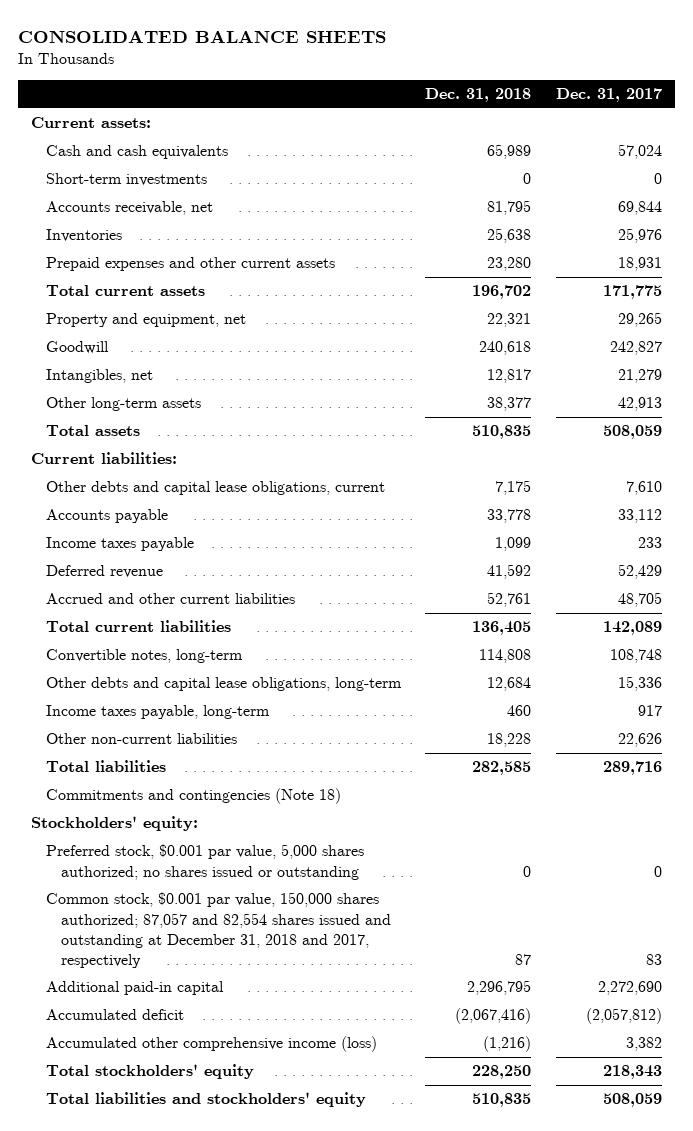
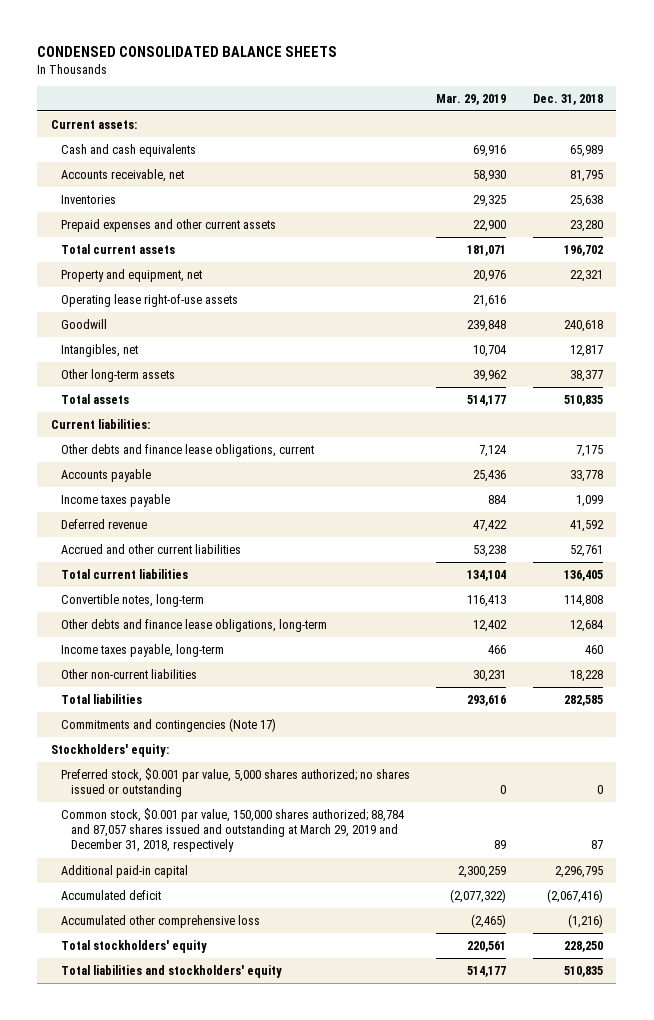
[18,29,387,43] CONSOLIDATED BALANCE SHEETS -> [37,45,338,57] CONDENSED CONSOLIDATED BALANCE SHEETS
[556,88,663,103] Dec. 31, 2017 -> none
none -> [436,93,507,105] Mar. 29, 2019
[45,173,207,187] Short-term investments -> none
none -> [60,293,238,307] Operating lease right-of-use assets
[45,481,385,496] Other debts and capital lease obligations, current -> [60,443,314,457] Other debts and finance lease obligations, current
[45,677,402,692] Other debts and capital lease obligations, long-term -> [60,618,327,632] Other debts and finance lease obligations, long-term
[45,788,341,805] Commitments and contingencies (Note 18) -> [60,717,276,732] Commitments and contingencies (Note 17)
[45,892,391,968] Common stock, $0.001 par value, 150,000 shares authorized; 87,057 and 82,554 shares issued and outstanding at December 31, 2018 and 2017, respectively -> [60,807,404,853] Common stock, $0.001 par value, 150,000 shares authorized; 88,784 and 87,057 shares issued and outstanding at March 29, 2019 and December 31, 2018, respectively
[45,1036,377,1053] Accumulated other comprehensive income (loss) -> [60,914,260,928] Accumulated other comprehensive loss

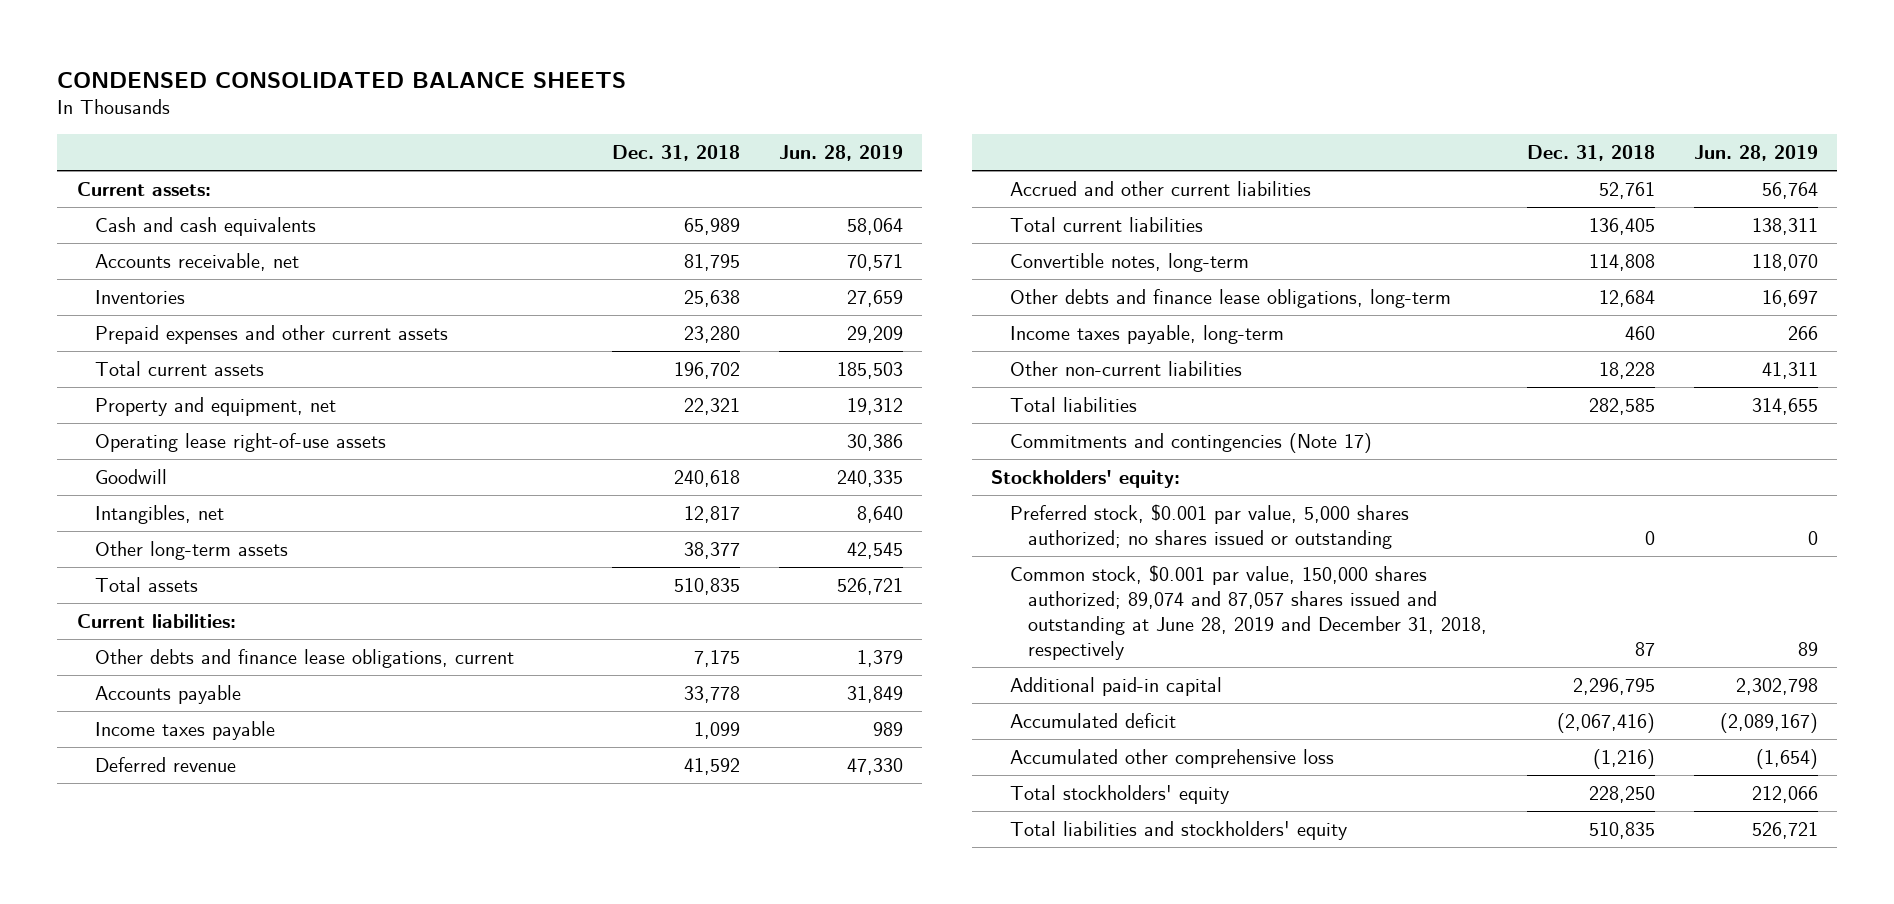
[436,93,507,105] Mar. 29, 2019 -> none
none -> [778,145,903,162] Jun. 28, 2019
[60,807,404,853] Common stock, $0.001 par value, 150,000 shares authorized; 88,784 and 87,057 shares issued and outstanding at March 29, 2019 and December 31, 2018, respectively -> [1009,564,1488,660] Common stock, $0.001 par value, 150,000 shares authorized; 89,074 and 87,057 shares issued and outstanding at June 28, 2019 and December 31, 2018, respectively

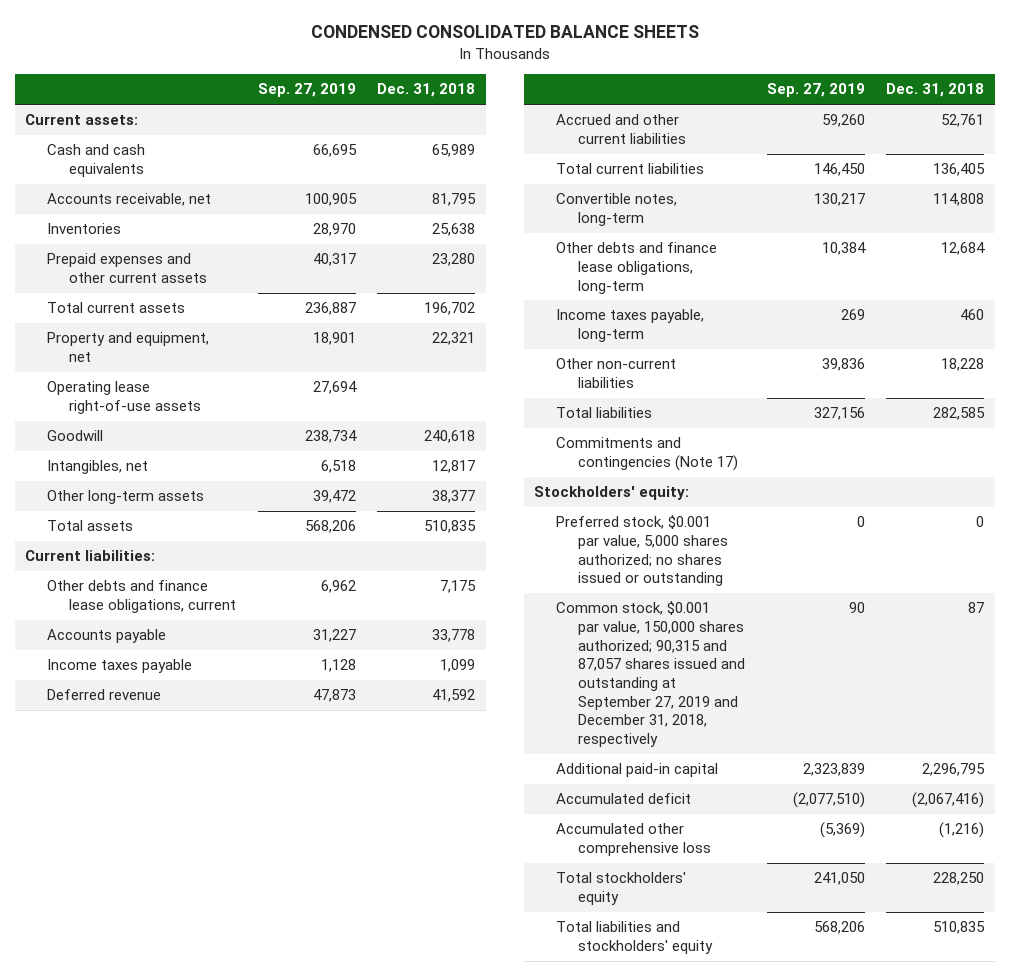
[778,145,903,162] Jun. 28, 2019 -> none
none -> [257,83,356,98] Sep. 27, 2019
[1009,564,1488,660] Common stock, $0.001 par value, 150,000 shares authorized; 89,074 and 87,057 shares issued and outstanding at June 28, 2019 and December 31, 2018, respectively -> [556,601,746,748] Common stock, $0.001 par value, 150,000 shares authorized; 90,315 and 87,057 shares issued and outstanding at September 27, 2019 and December 31, 2018, respectively

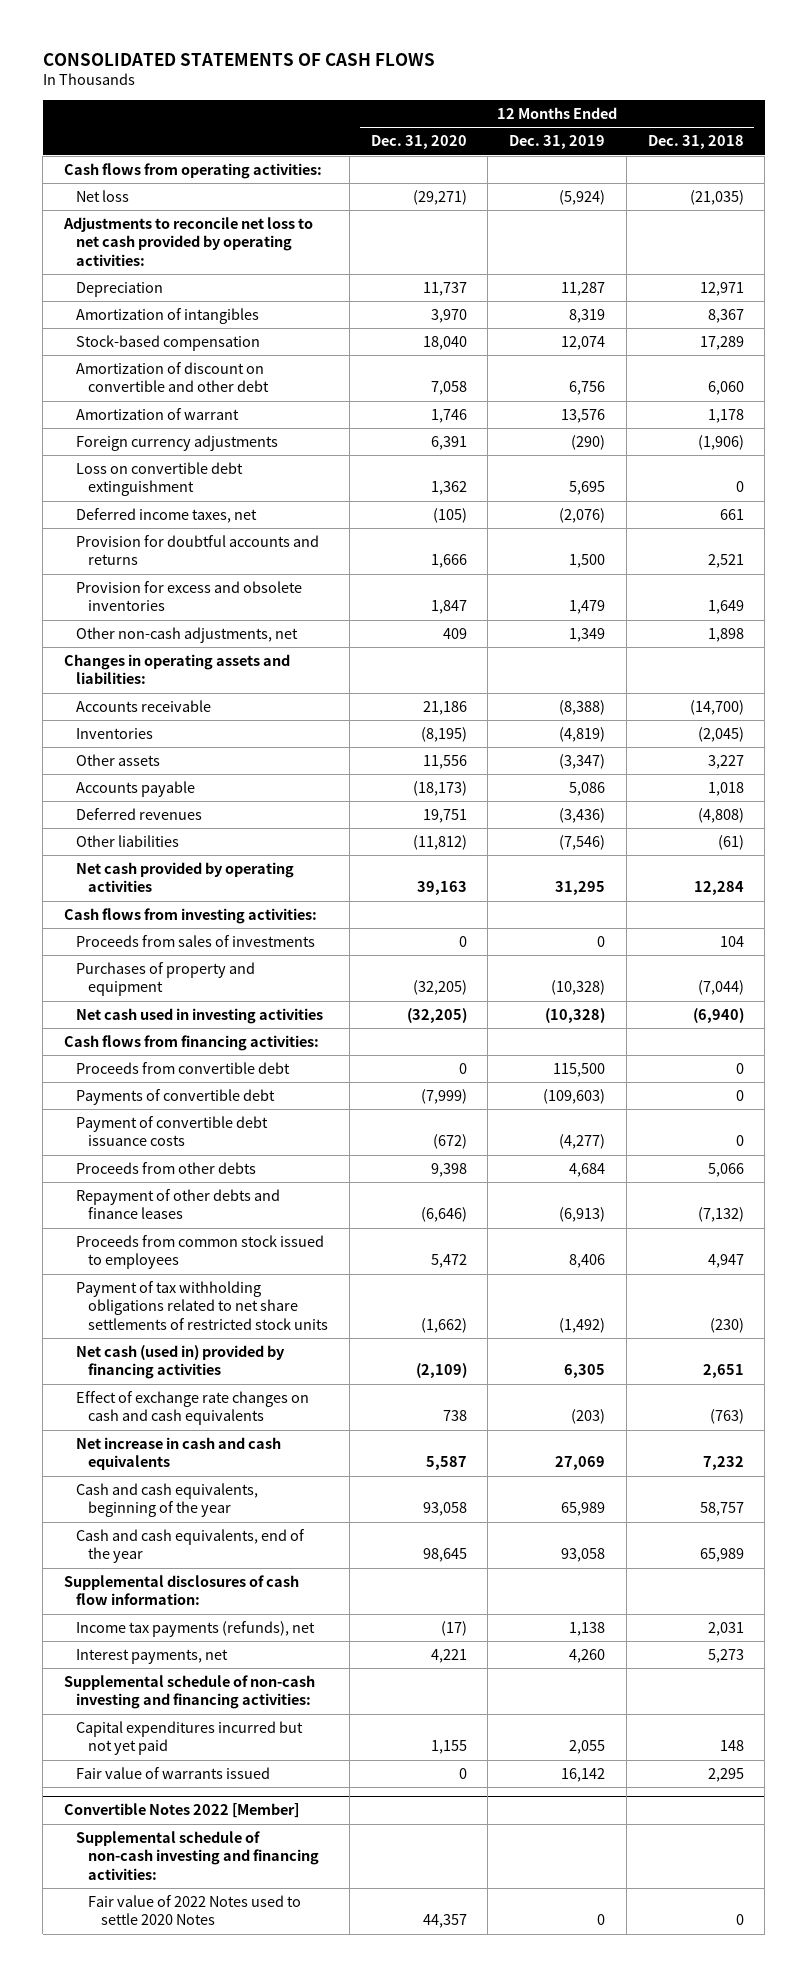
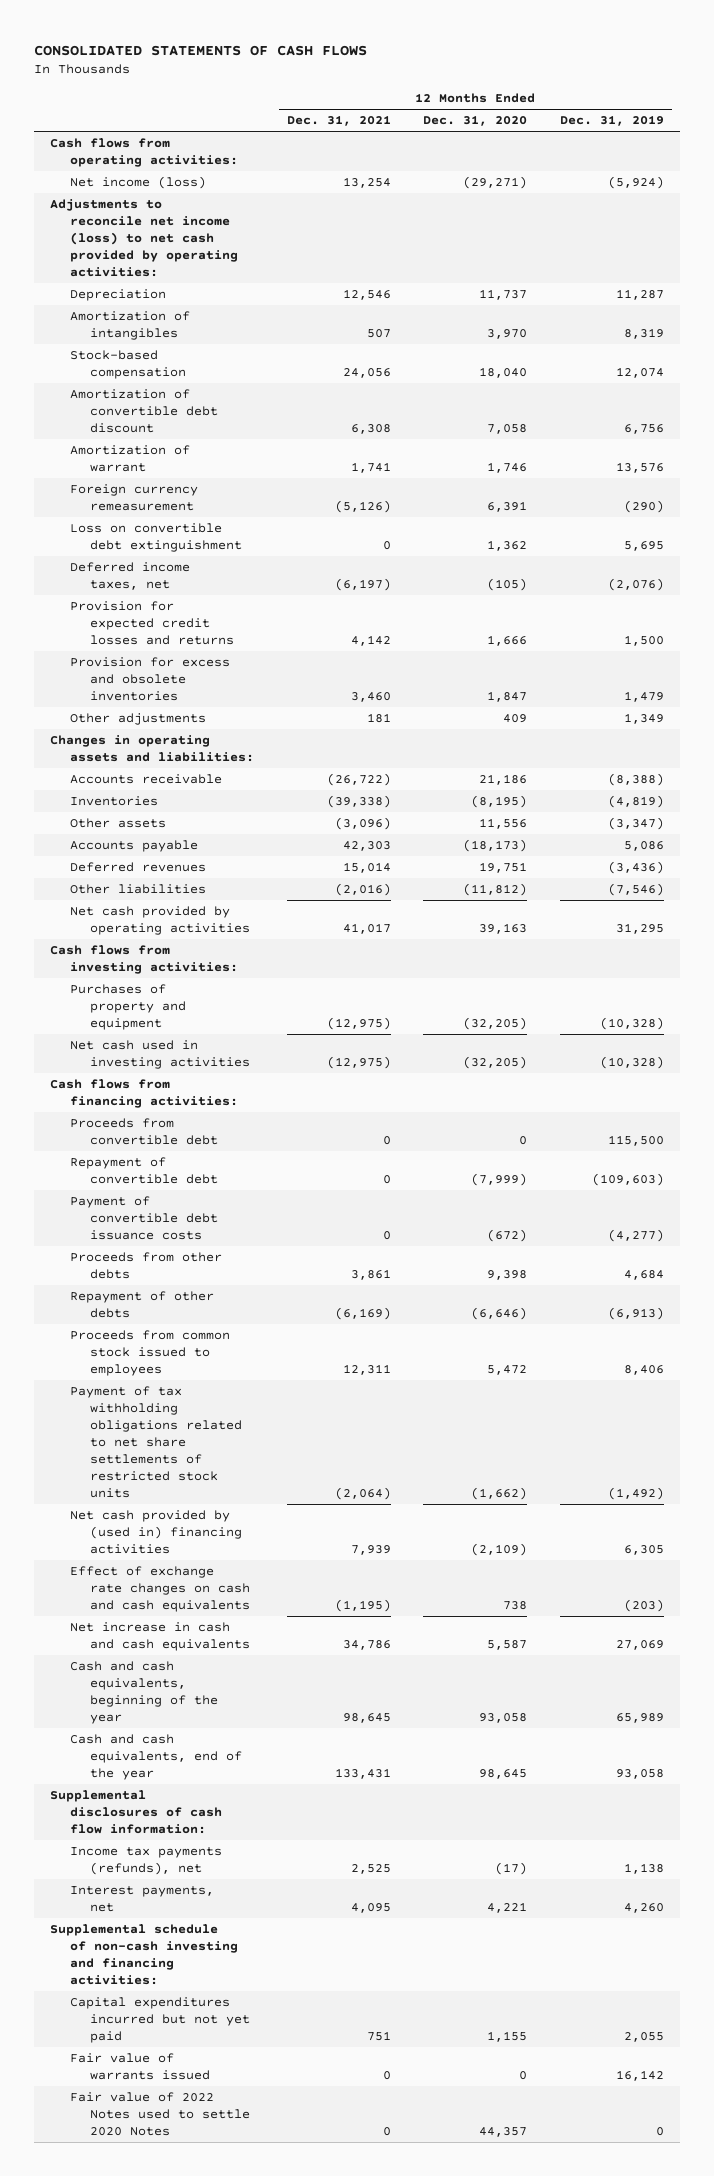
[647,135,744,150] Dec. 31, 2018 -> none
none -> [286,115,391,127] Dec. 31, 2021
[76,190,130,203] Net loss -> [70,176,207,190] Net income (loss)
[62,217,313,266] Adjustments to reconcile net loss to net cash provided by operating activities: -> [49,199,239,277] Adjustments to reconcile net income (loss) to net cash provided by operating activities:
[76,362,270,393] Amortization of discount on convertible and other debt -> [70,389,219,434] Amortization of convertible debt discount
[76,435,279,452] Foreign currency adjustments -> [70,484,199,512] Foreign currency remeasurement
[76,535,320,566] Provision for doubtful accounts and returns -> [70,601,235,646] Provision for expected credit losses and returns
[76,627,299,644] Other non-cash adjustments, net -> [70,713,207,726] Other adjustments
[76,935,316,948] Proceeds from sales of investments -> none
[76,1089,276,1106] Payments of convertible debt -> [70,1157,219,1185] Repayment of convertible debt
[76,1189,281,1220] Repayment of other debts and finance leases -> [70,1291,215,1319] Repayment of other debts
[76,1345,286,1380] Net cash (used in) provided by financing activities -> [70,1510,243,1555] Net cash provided by (used in) financing activities
[63,1803,299,1819] Convertible Notes 2022 [Member] -> none
[76,1831,320,1880] Supplemental schedule of non-cash investing and financing activities: -> none

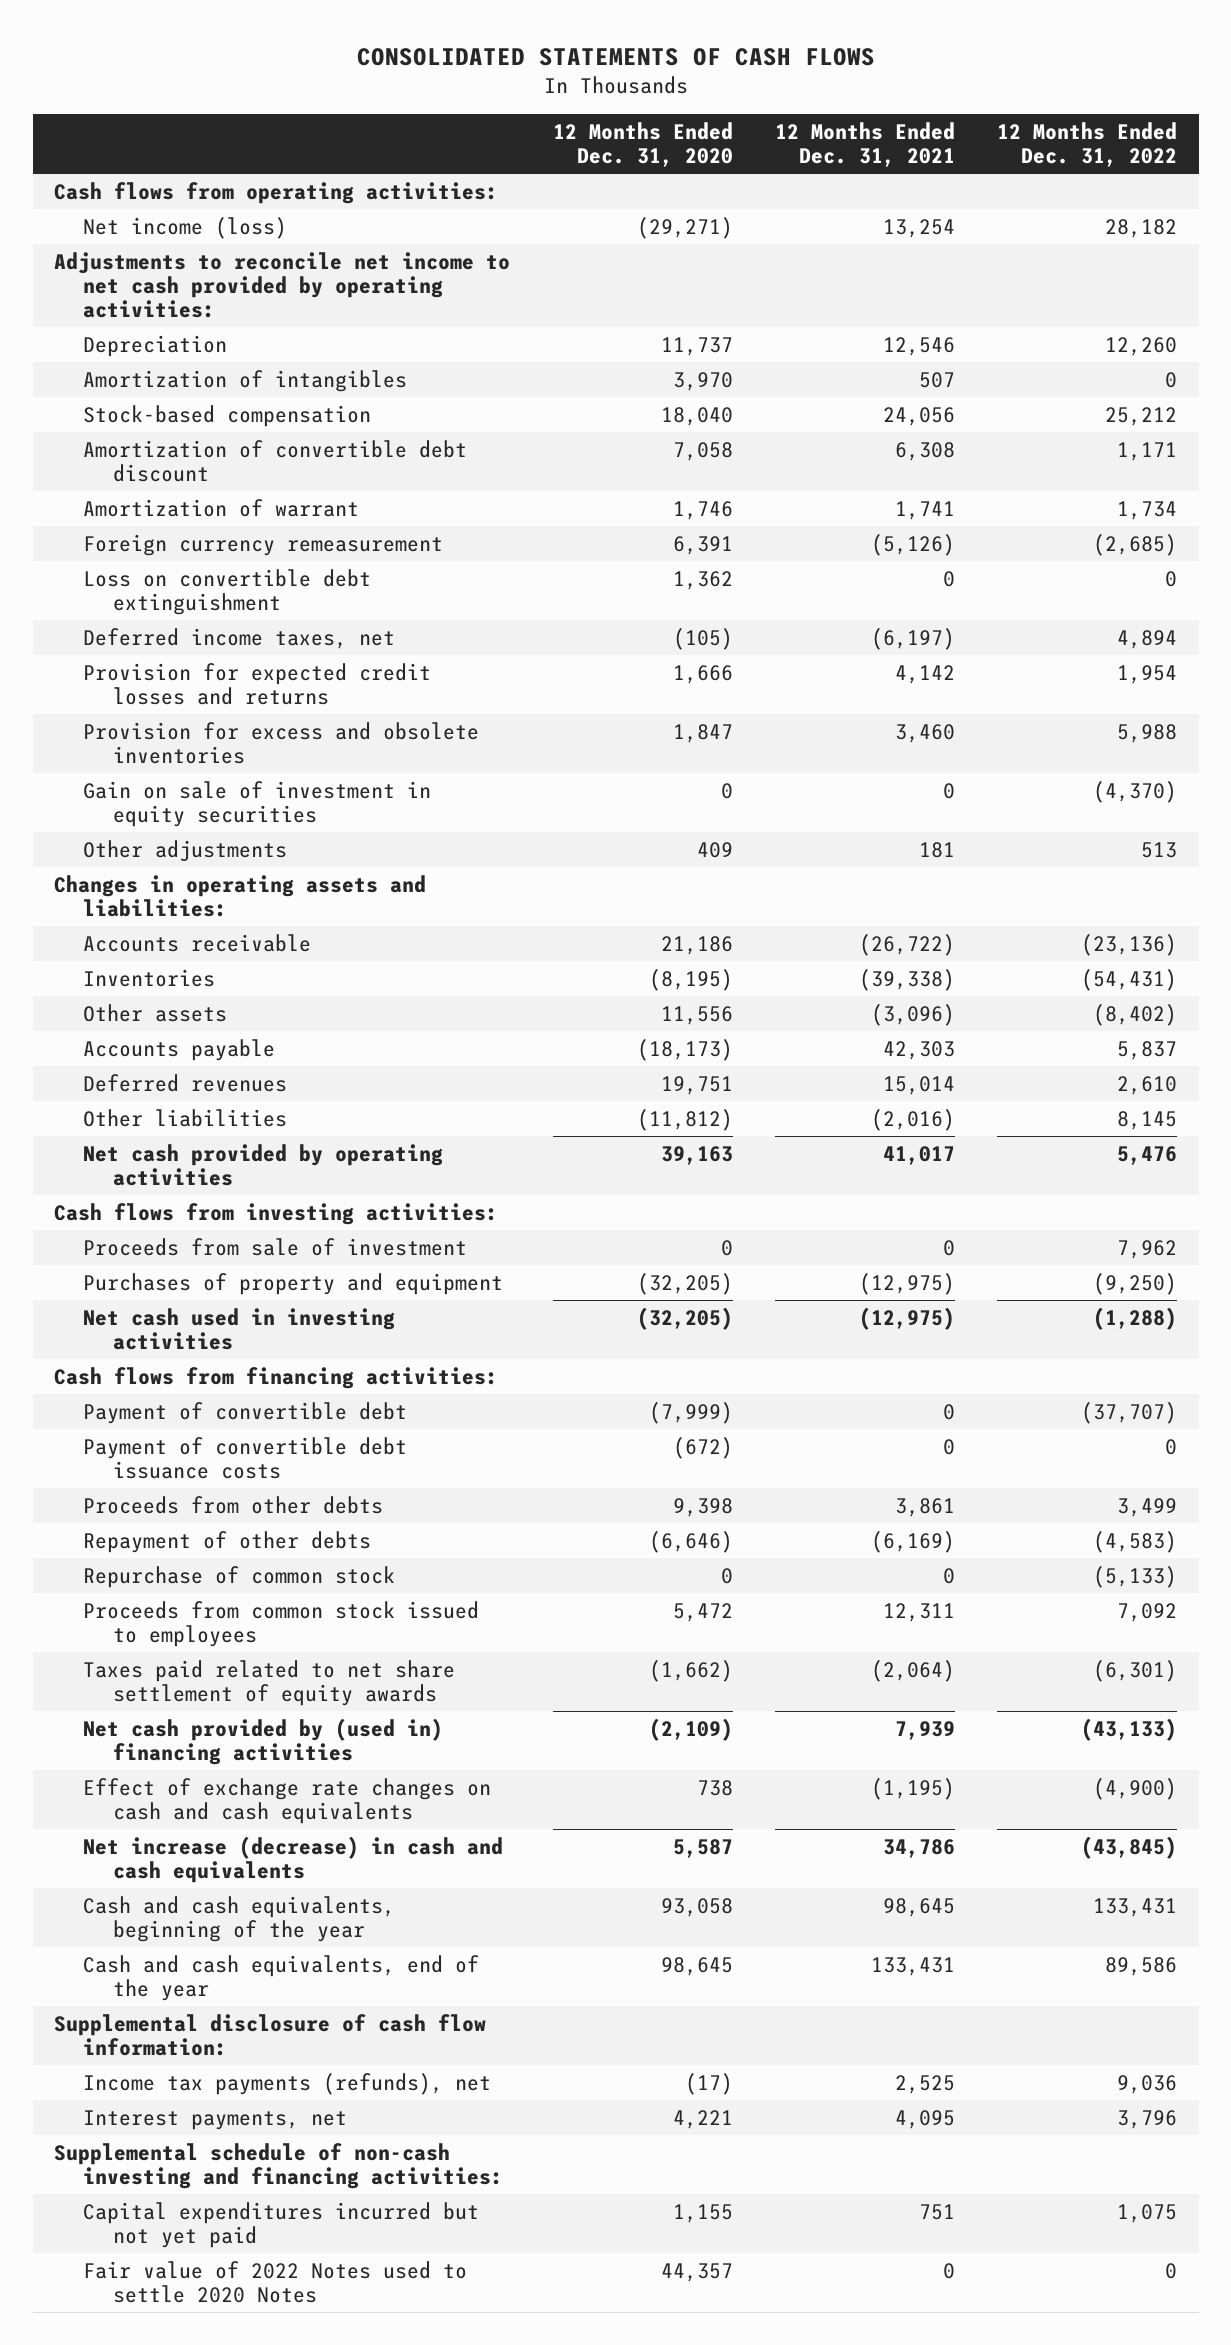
[560,115,665,127] Dec. 31, 2019 -> none
none -> [997,121,1178,167] 12 Months Ended Dec. 31, 2022
[49,199,239,277] Adjustments to reconcile net income (loss) to net cash provided by operating activities: -> [54,251,511,318] Adjustments to reconcile net income to net cash provided by operating activities:
none -> [83,780,432,827] Gain on sale of investment in equity securities
none -> [83,1237,468,1256] Proceeds from sale of investment
[70,1118,219,1146] Proceeds from convertible debt -> none
[70,1157,219,1185] Repayment of convertible debt -> [83,1401,408,1424] Payment of convertible debt
none -> [83,1565,396,1588] Repurchase of common stock
[70,1386,243,1498] Payment of tax withholding obligations related to net share settlements of restricted stock units -> [83,1659,456,1706] Taxes paid related to net share settlement of equity awards
[70,1622,251,1652] Net increase in cash and cash equivalents -> [83,1835,504,1883] Net increase (decrease) in cash and cash equivalents
[49,1790,223,1835] Supplemental disclosures of cash flow information: -> [54,2013,487,2056] Supplemental disclosure of cash flow information:
[70,2053,211,2081] Fair value of warrants issued -> none

